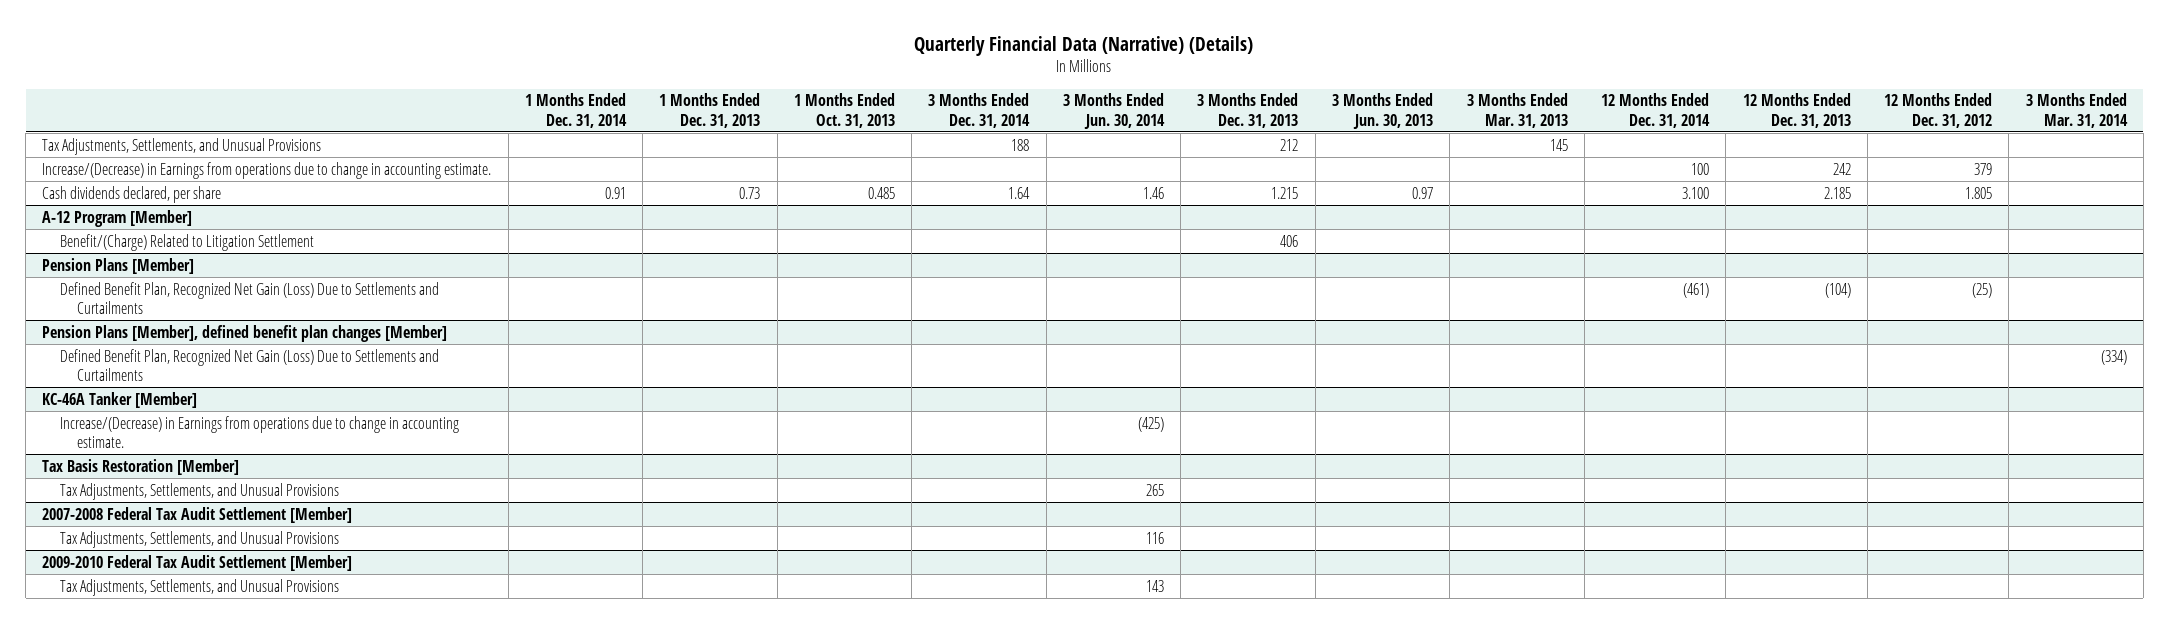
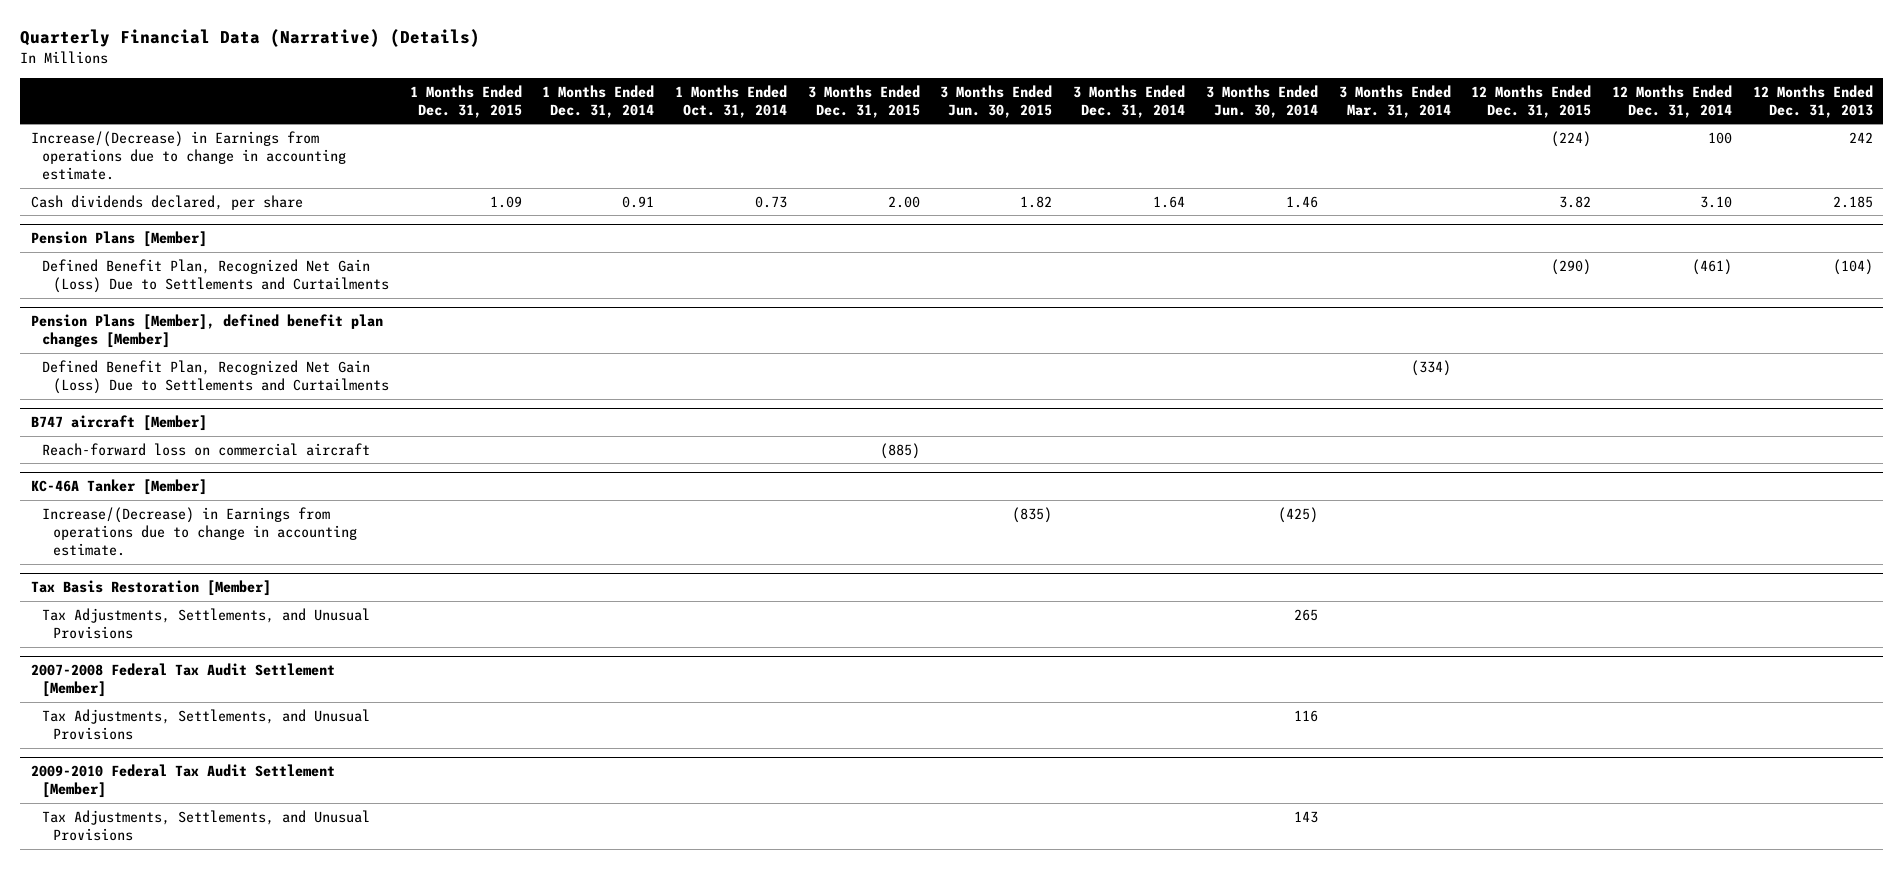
[659,93,761,128] 1 Months Ended Dec. 31, 2013 -> none
[793,93,895,128] 1 Months Ended Oct. 31, 2013 -> none
[1197,93,1299,128] 3 Months Ended Dec. 31, 2013 -> none
[1332,93,1434,129] 3 Months Ended Jun. 30, 2013 -> none
[1466,93,1568,128] 3 Months Ended Mar. 31, 2013 -> none
[1884,93,1993,128] 12 Months Ended Dec. 31, 2012 -> none
none -> [409,84,522,118] 1 Months Ended Dec. 31, 2015
none -> [675,84,788,118] 1 Months Ended Oct. 31, 2014
none -> [807,84,920,118] 3 Months Ended Dec. 31, 2015
none -> [940,84,1053,118] 3 Months Ended Jun. 30, 2015
none -> [1471,84,1592,118] 12 Months Ended Dec. 31, 2015
[42,137,322,155] Tax Adjustments, Settlements, and Unusual Provisions -> none
[42,209,193,227] A-12 Program [Member] -> none
[59,233,314,251] Benefit/(Charge) Related to Litigation Settlement -> none
[1682,186,1710,199] 3.100 -> [1700,195,1733,208] 3.10
none -> [30,414,207,431] B747 aircraft [Member]
none -> [41,442,370,456] Reach-forward loss on commercial aircraft

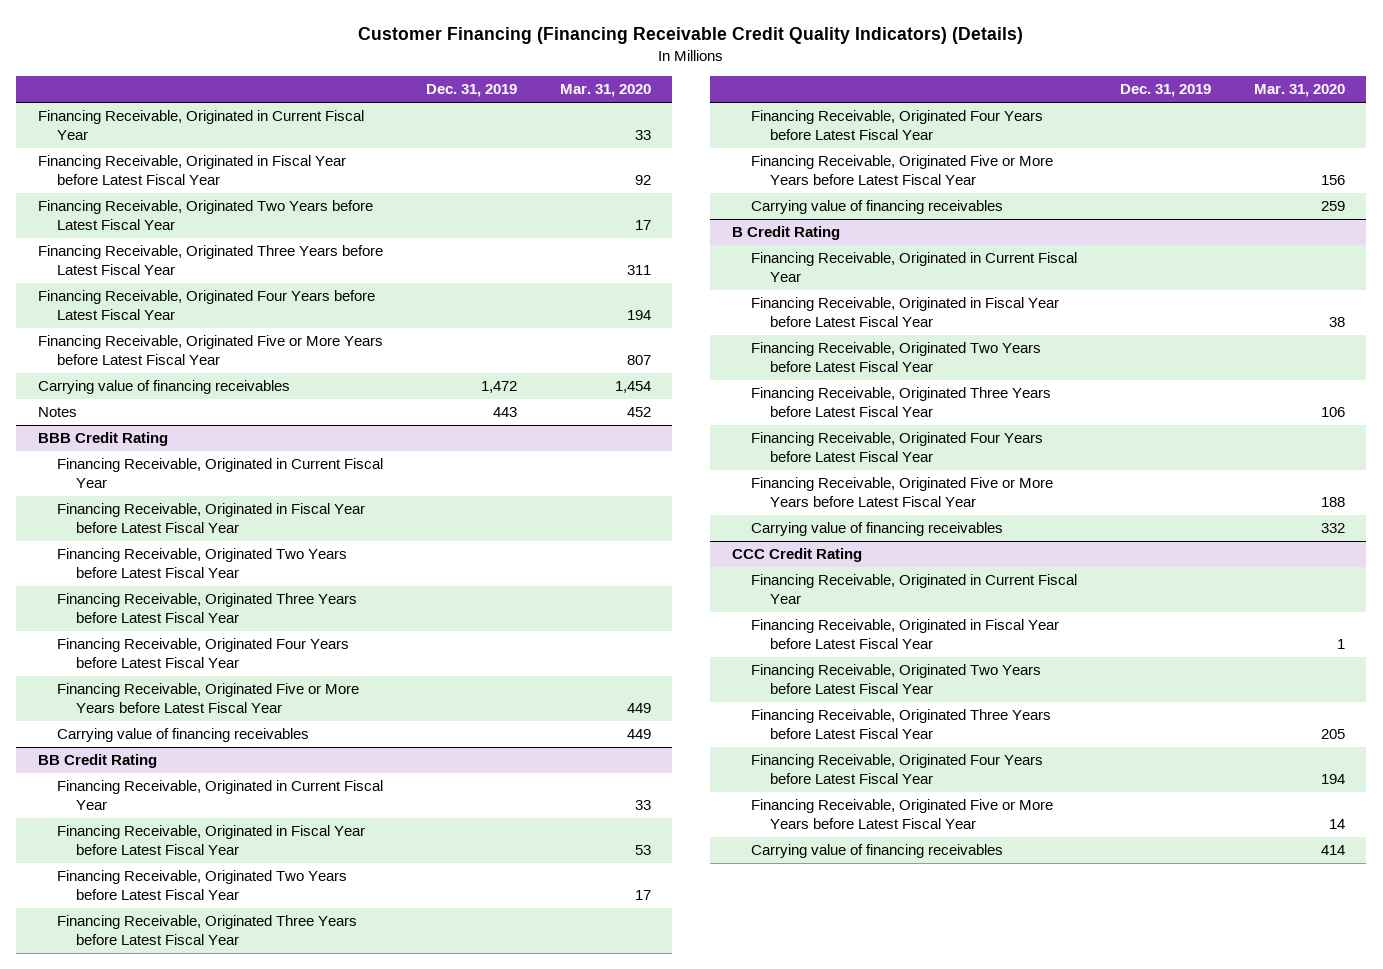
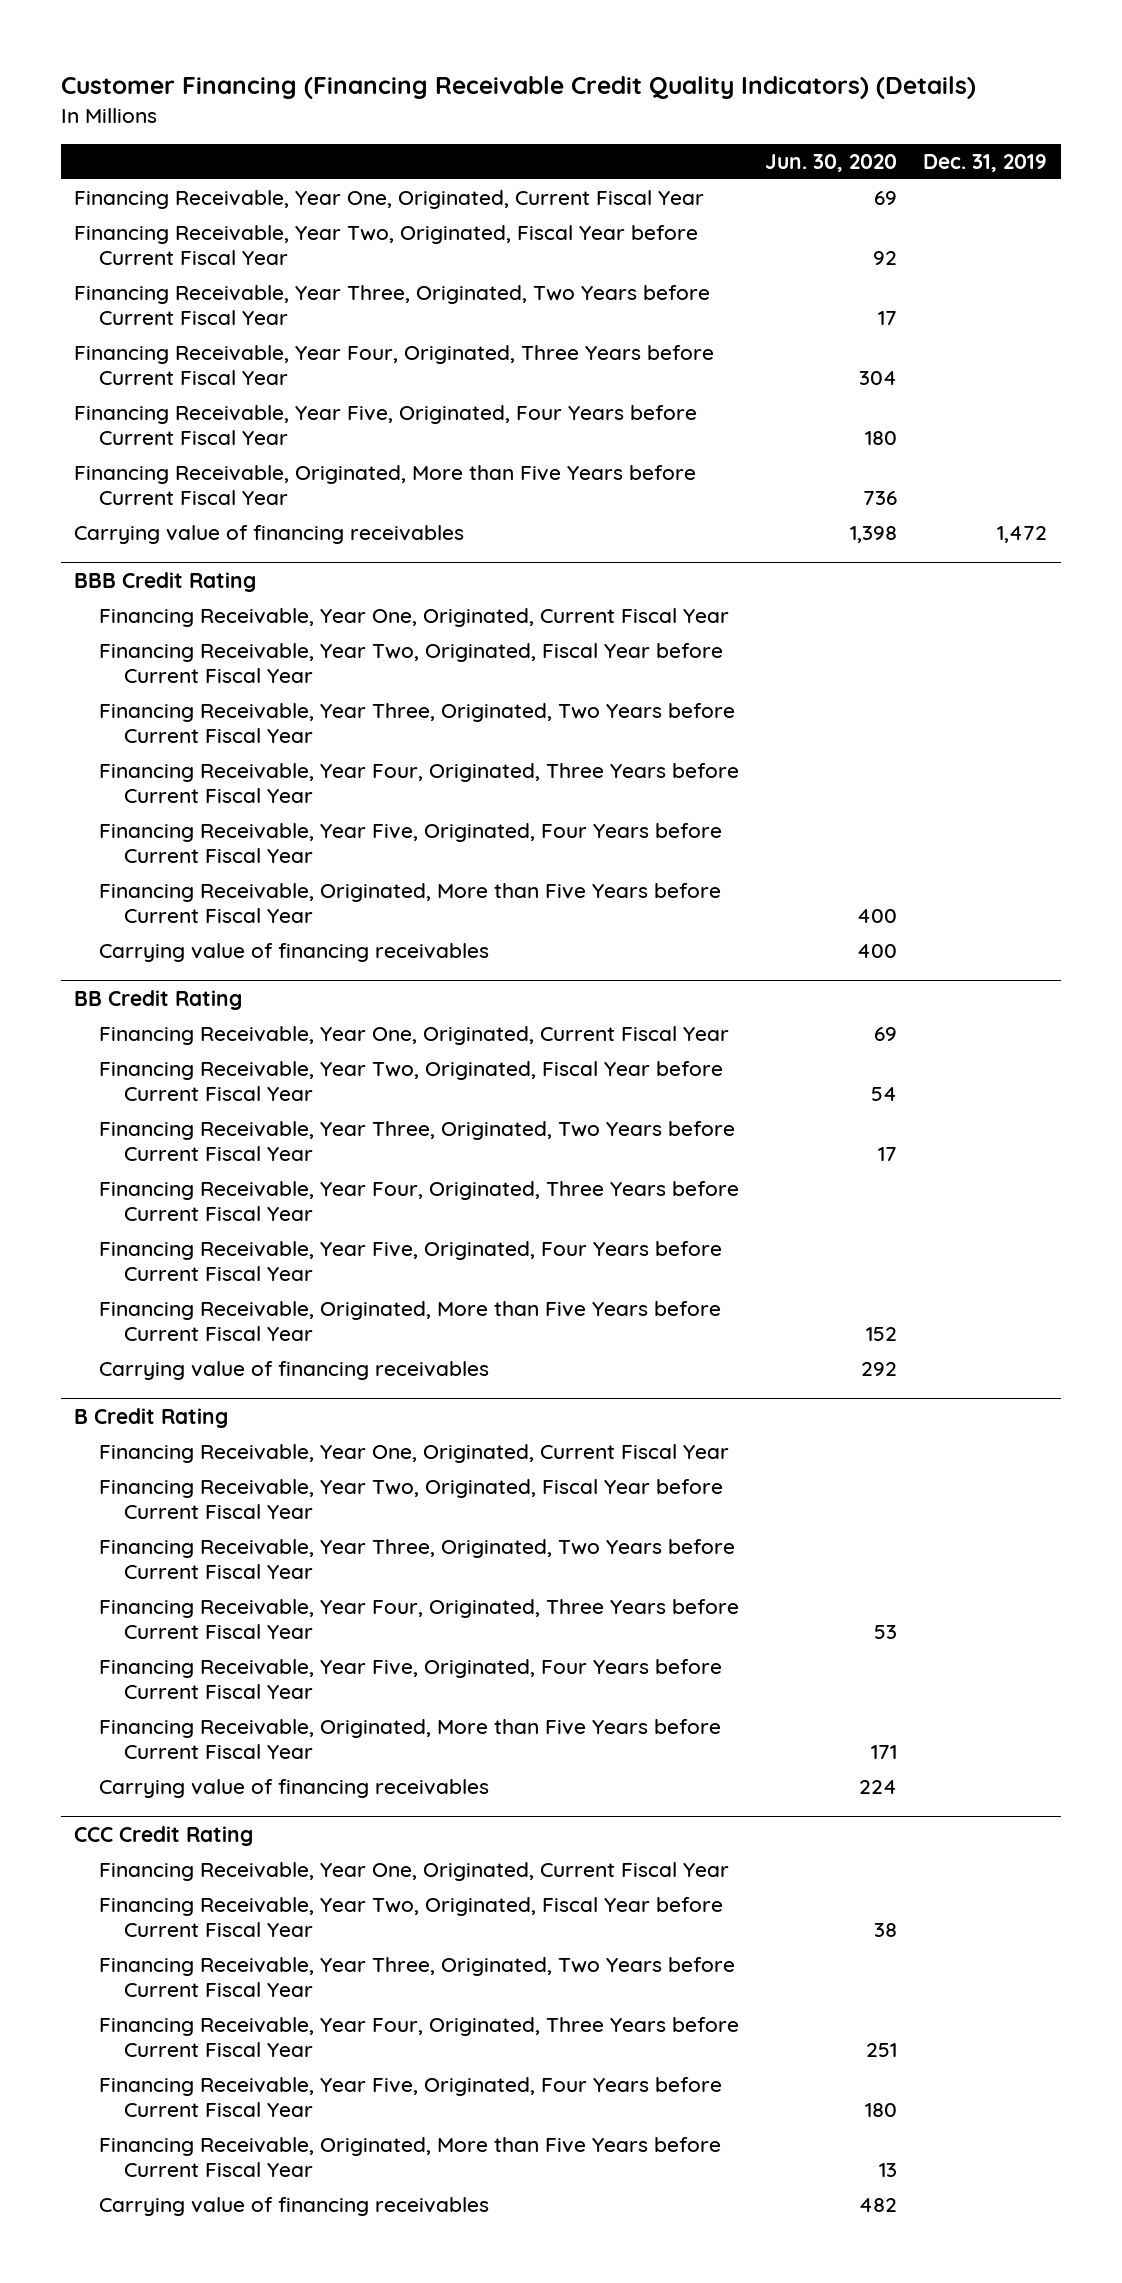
[559,84,651,98] Mar. 31, 2020 -> none
none -> [765,153,898,172] Jun. 30, 2020
[37,110,364,140] Financing Receivable, Originated in Current Fiscal Year -> [74,190,705,210] Financing Receivable, Year One, Originated, Current Fiscal Year
[37,155,346,185] Financing Receivable, Originated in Fiscal Year before Latest Fiscal Year -> [74,225,699,266] Financing Receivable, Year Two, Originated, Fiscal Year before Current Fiscal Year
[37,200,373,230] Financing Receivable, Originated Two Years before Latest Fiscal Year -> [74,285,711,326] Financing Receivable, Year Three, Originated, Two Years before Current Fiscal Year
[37,245,383,275] Financing Receivable, Originated Three Years before Latest Fiscal Year -> [74,345,715,386] Financing Receivable, Year Four, Originated, Three Years before Current Fiscal Year
[37,290,375,320] Financing Receivable, Originated Four Years before Latest Fiscal Year -> [74,405,698,446] Financing Receivable, Year Five, Originated, Four Years before Current Fiscal Year
[37,335,383,365] Financing Receivable, Originated Five or More Years before Latest Fiscal Year -> [74,465,697,506] Financing Receivable, Originated, More than Five Years before Current Fiscal Year
[37,407,77,418] Notes -> none
[57,458,384,488] Financing Receivable, Originated in Current Fiscal Year -> [99,608,730,628] Financing Receivable, Year One, Originated, Current Fiscal Year
[57,503,366,533] Financing Receivable, Originated in Fiscal Year before Latest Fiscal Year -> [99,643,724,684] Financing Receivable, Year Two, Originated, Fiscal Year before Current Fiscal Year
[57,548,348,578] Financing Receivable, Originated Two Years before Latest Fiscal Year -> [99,703,736,744] Financing Receivable, Year Three, Originated, Two Years before Current Fiscal Year
[57,593,358,623] Financing Receivable, Originated Three Years before Latest Fiscal Year -> [99,763,740,804] Financing Receivable, Year Four, Originated, Three Years before Current Fiscal Year
[57,638,350,668] Financing Receivable, Originated Four Years before Latest Fiscal Year -> [99,823,723,864] Financing Receivable, Year Five, Originated, Four Years before Current Fiscal Year
[57,683,360,713] Financing Receivable, Originated Five or More Years before Latest Fiscal Year -> [99,883,722,924] Financing Receivable, Originated, More than Five Years before Current Fiscal Year
[57,780,384,810] Financing Receivable, Originated in Current Fiscal Year -> [99,1026,730,1046] Financing Receivable, Year One, Originated, Current Fiscal Year
[57,825,366,855] Financing Receivable, Originated in Fiscal Year before Latest Fiscal Year -> [99,1061,724,1102] Financing Receivable, Year Two, Originated, Fiscal Year before Current Fiscal Year
[57,870,348,900] Financing Receivable, Originated Two Years before Latest Fiscal Year -> [99,1121,736,1162] Financing Receivable, Year Three, Originated, Two Years before Current Fiscal Year
[57,915,358,945] Financing Receivable, Originated Three Years before Latest Fiscal Year -> [99,1181,740,1222] Financing Receivable, Year Four, Originated, Three Years before Current Fiscal Year
[751,110,1044,140] Financing Receivable, Originated Four Years before Latest Fiscal Year -> [99,1241,723,1282] Financing Receivable, Year Five, Originated, Four Years before Current Fiscal Year
[751,155,1054,185] Financing Receivable, Originated Five or More Years before Latest Fiscal Year -> [99,1301,722,1342] Financing Receivable, Originated, More than Five Years before Current Fiscal Year
[751,252,1078,282] Financing Receivable, Originated in Current Fiscal Year -> [99,1444,730,1464] Financing Receivable, Year One, Originated, Current Fiscal Year
[751,297,1060,327] Financing Receivable, Originated in Fiscal Year before Latest Fiscal Year -> [99,1479,724,1520] Financing Receivable, Year Two, Originated, Fiscal Year before Current Fiscal Year
[751,342,1042,372] Financing Receivable, Originated Two Years before Latest Fiscal Year -> [99,1539,736,1580] Financing Receivable, Year Three, Originated, Two Years before Current Fiscal Year
[751,387,1052,417] Financing Receivable, Originated Three Years before Latest Fiscal Year -> [99,1599,740,1640] Financing Receivable, Year Four, Originated, Three Years before Current Fiscal Year
[751,432,1044,462] Financing Receivable, Originated Four Years before Latest Fiscal Year -> [99,1659,723,1700] Financing Receivable, Year Five, Originated, Four Years before Current Fiscal Year
[751,477,1054,507] Financing Receivable, Originated Five or More Years before Latest Fiscal Year -> [99,1719,722,1760] Financing Receivable, Originated, More than Five Years before Current Fiscal Year
[751,574,1078,604] Financing Receivable, Originated in Current Fiscal Year -> [99,1862,730,1882] Financing Receivable, Year One, Originated, Current Fiscal Year
[751,619,1060,649] Financing Receivable, Originated in Fiscal Year before Latest Fiscal Year -> [99,1897,724,1938] Financing Receivable, Year Two, Originated, Fiscal Year before Current Fiscal Year
[751,664,1042,694] Financing Receivable, Originated Two Years before Latest Fiscal Year -> [99,1957,736,1998] Financing Receivable, Year Three, Originated, Two Years before Current Fiscal Year
[751,709,1052,739] Financing Receivable, Originated Three Years before Latest Fiscal Year -> [99,2017,740,2058] Financing Receivable, Year Four, Originated, Three Years before Current Fiscal Year
[751,754,1044,784] Financing Receivable, Originated Four Years before Latest Fiscal Year -> [99,2077,723,2118] Financing Receivable, Year Five, Originated, Four Years before Current Fiscal Year
[751,799,1054,829] Financing Receivable, Originated Five or More Years before Latest Fiscal Year -> [99,2137,722,2178] Financing Receivable, Originated, More than Five Years before Current Fiscal Year

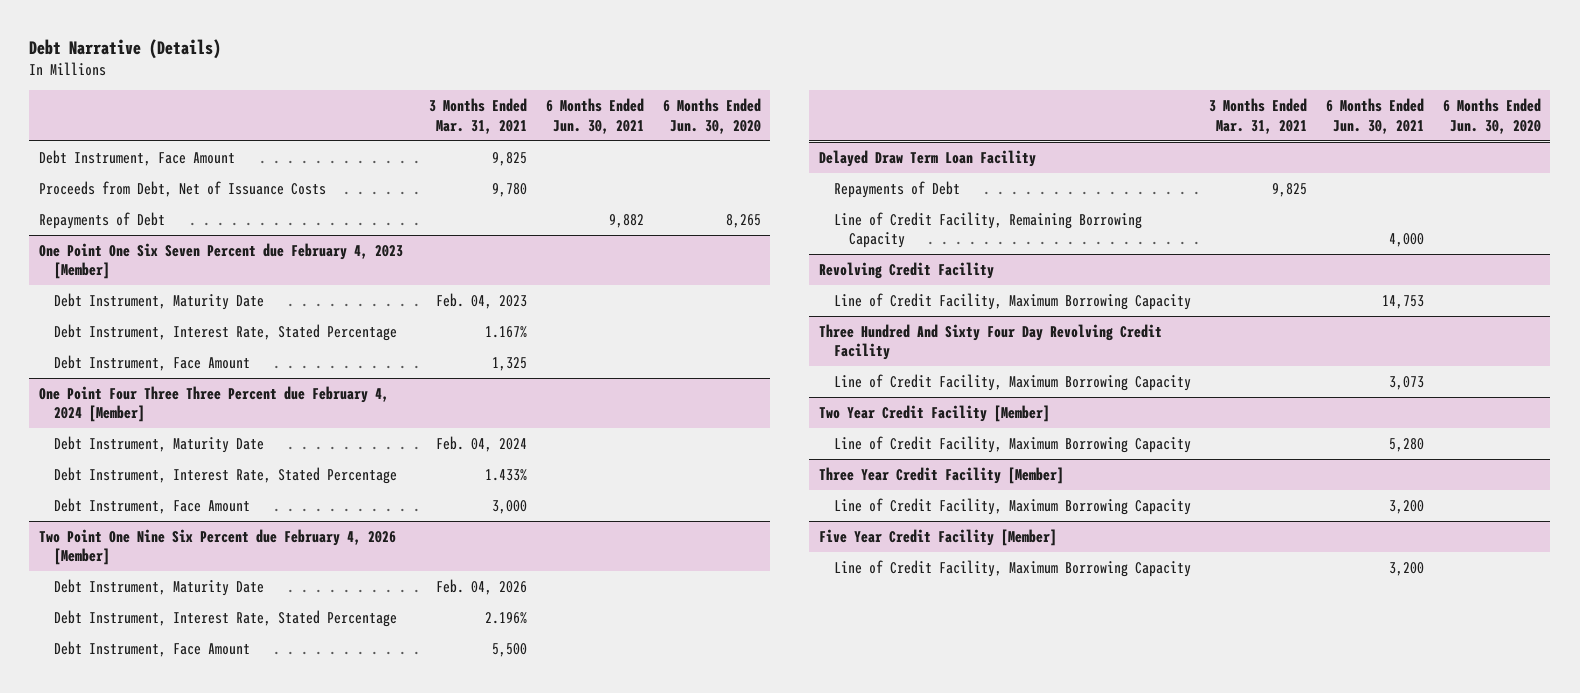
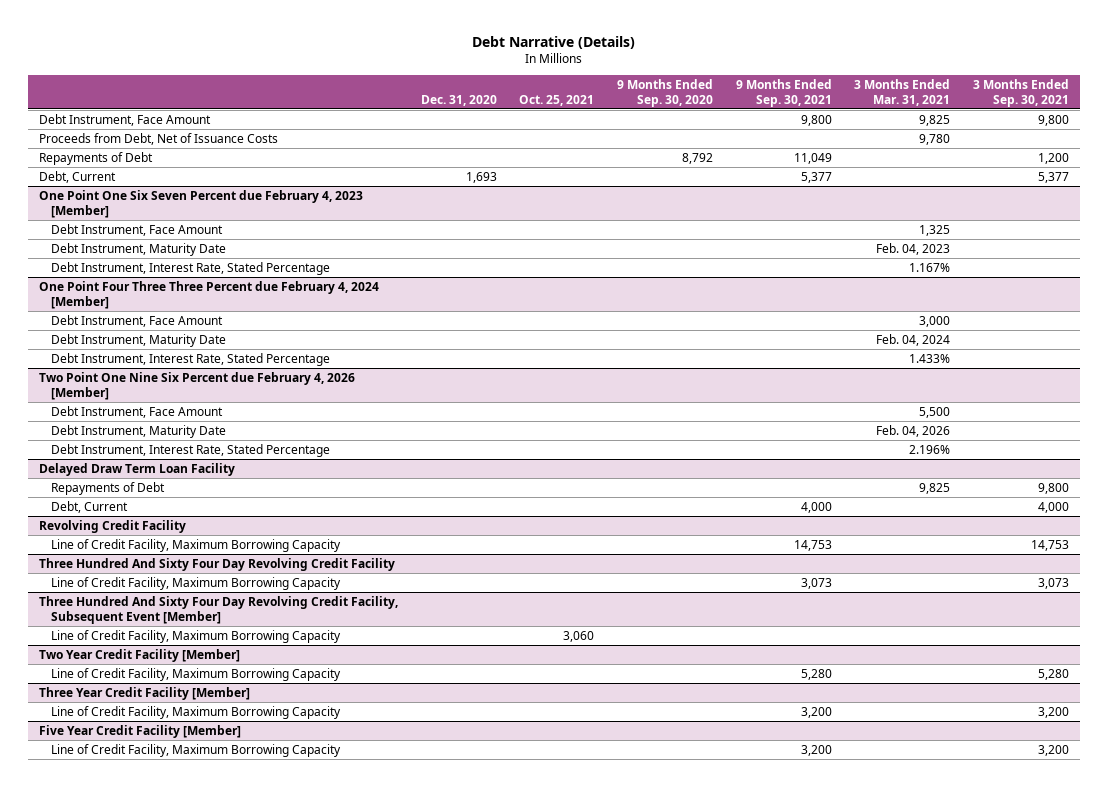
[546,98,645,134] 6 Months Ended Jun. 30, 2021 -> none
[662,98,761,134] 6 Months Ended Jun. 30, 2020 -> none
none -> [420,94,497,106] Dec. 31, 2020
none -> [519,94,595,106] Oct. 25, 2021
none -> [617,78,714,107] 9 Months Ended Sep. 30, 2020
none -> [735,78,832,107] 9 Months Ended Sep. 30, 2021
none -> [972,78,1069,107] 3 Months Ended Sep. 30, 2021
none -> [39,170,117,183] Debt, Current
[53,354,250,371] Debt Instrument, Face Amount -> [51,223,224,236] Debt Instrument, Face Amount
[53,497,250,514] Debt Instrument, Face Amount -> [51,314,224,327] Debt Instrument, Face Amount
[53,640,250,657] Debt Instrument, Face Amount -> [51,405,224,418] Debt Instrument, Face Amount
[833,211,1142,249] Line of Credit Facility, Remaining Borrowing Capacity -> none
none -> [51,500,129,513] Debt, Current
none -> [39,595,399,624] Three Hundred And Sixty Four Day Revolving Credit Facility, Subsequent Event [Member]
none -> [51,629,342,643] Line of Credit Facility, Maximum Borrowing Capacity

